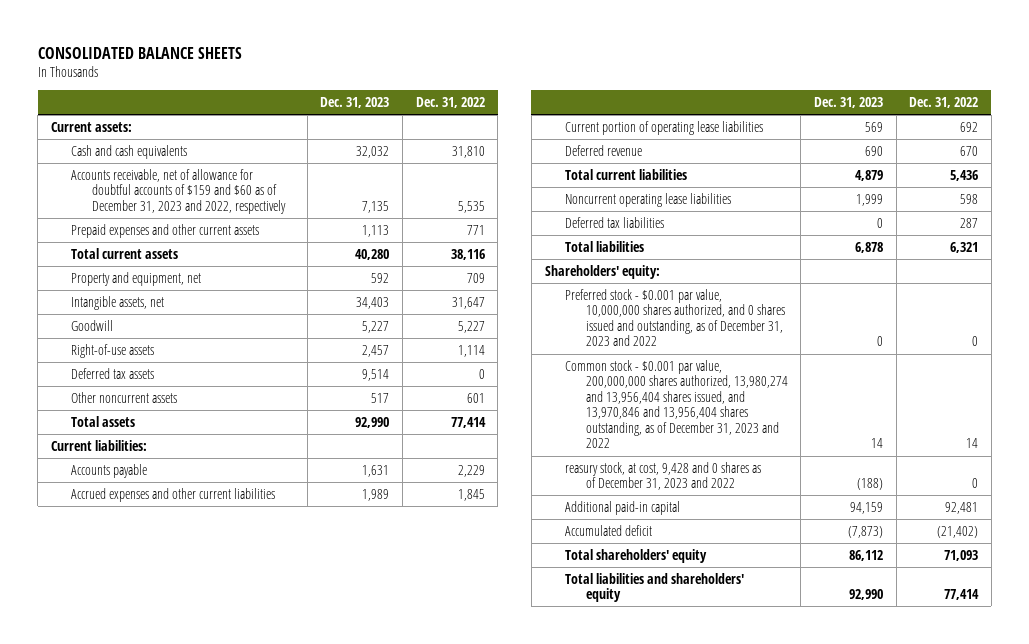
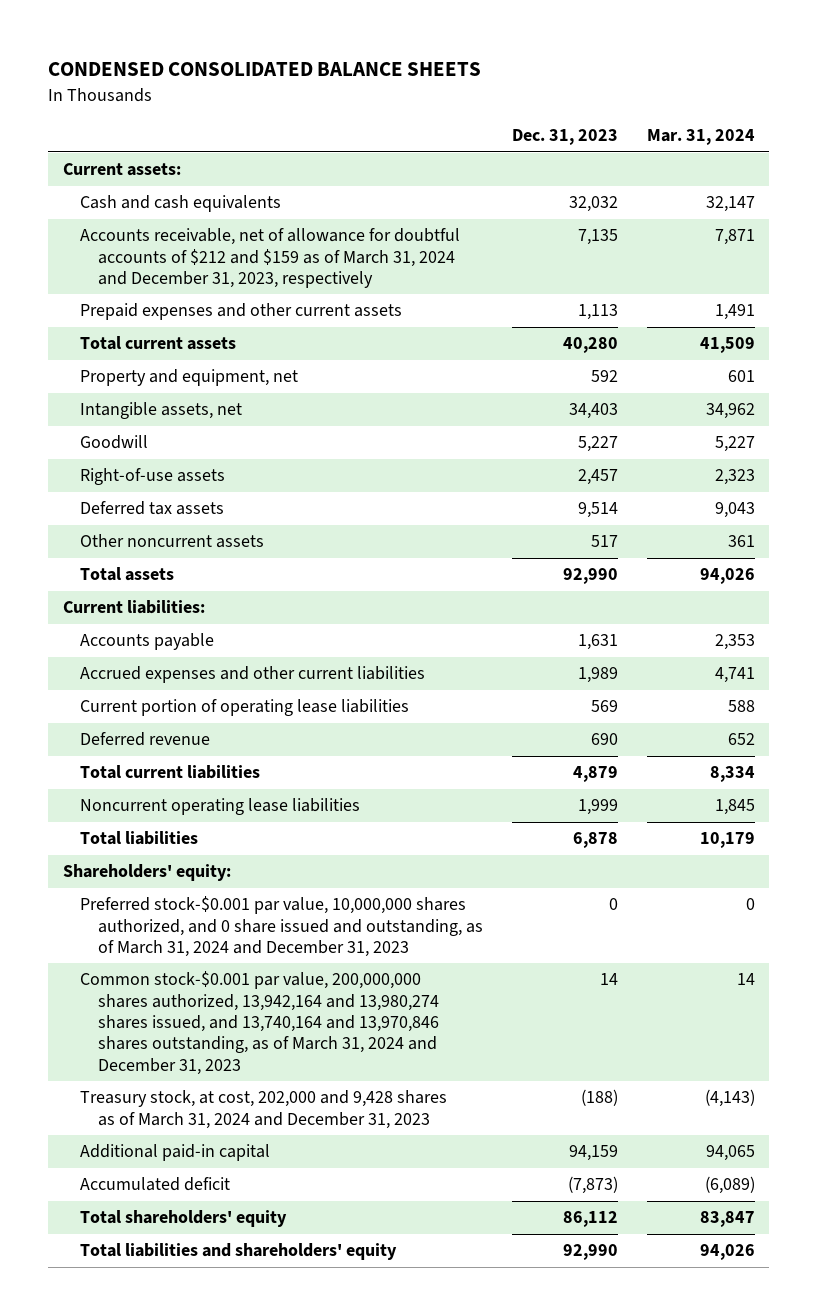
[37,46,242,59] CONSOLIDATED BALANCE SHEETS -> [48,62,482,77] CONDENSED CONSOLIDATED BALANCE SHEETS
[415,97,485,109] Dec. 31, 2022 -> none
none -> [646,129,755,146] Mar. 31, 2024
[71,168,286,214] Accounts receivable, net of allowance for doubtful accounts of $159 and $60 as of December 31, 2023 and 2022, respectively -> [80,228,461,288] Accounts receivable, net of allowance for doubtful accounts of $212 and $159 as of March 31, 2024 and December 31, 2023, respectively
[565,216,665,228] Deferred tax liabilities -> none
[565,288,785,347] Preferred stock - $0.001 par value, 10,000,000 shares authorized, and 0 shares issued and outstanding, as of December 31, 2023 and 2022 -> [80,896,484,957] Preferred stock-$0.001 par value, 10,000,000 shares authorized, and 0 share issued and outstanding, as of March 31, 2024 and December 31, 2023
[565,359,788,449] Common stock - $0.001 par value, 200,000,000 shares authorized, 13,980,274 and 13,956,404 shares issued, and 13,970,846 and 13,956,404 shares outstanding, as of December 31, 2023 and 2022 -> [80,971,440,1075] Common stock-$0.001 par value, 200,000,000 shares authorized, 13,942,164 and 13,980,274 shares issued, and 13,740,164 and 13,970,846 shares outstanding, as of March 31, 2024 and December 31, 2023
[565,461,762,491] reasury stock, at cost, 9,428 and 0 shares as of December 31, 2023 and 2022 -> [80,1090,448,1129] Treasury stock, at cost, 202,000 and 9,428 shares as of March 31, 2024 and December 31, 2023

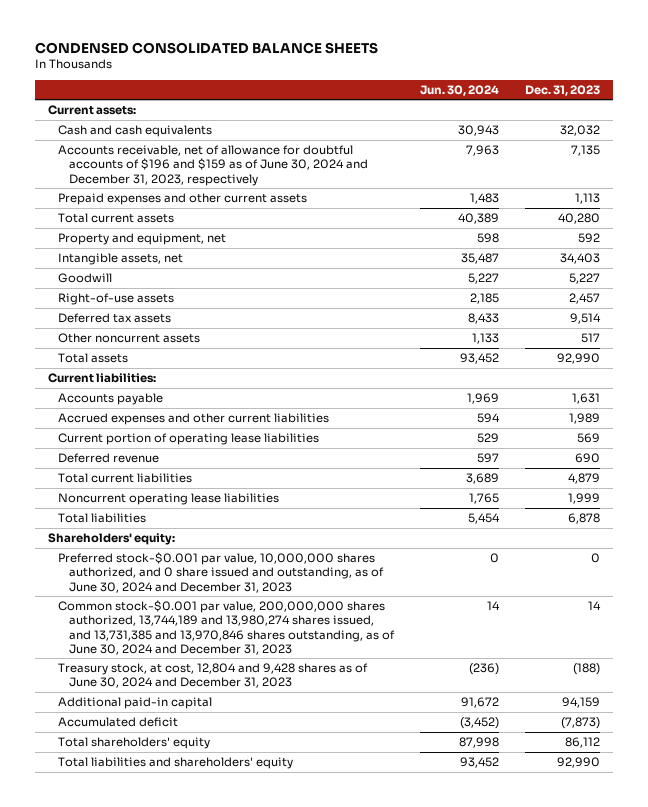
[646,129,755,146] Mar. 31, 2024 -> none
none -> [420,84,500,96] Jun. 30, 2024
[80,228,461,288] Accounts receivable, net of allowance for doubtful accounts of $212 and $159 as of March 31, 2024 and December 31, 2023, respectively -> [58,145,368,186] Accounts receivable, net of allowance for doubtful accounts of $196 and $159 as of June 30, 2024 and December 31, 2023, respectively
[80,896,484,957] Preferred stock-$0.001 par value, 10,000,000 shares authorized, and 0 share issued and outstanding, as of March 31, 2024 and December 31, 2023 -> [58,552,384,593] Preferred stock-$0.001 par value, 10,000,000 shares authorized, and 0 share issued and outstanding, as of June 30, 2024 and December 31, 2023
[80,971,440,1075] Common stock-$0.001 par value, 200,000,000 shares authorized, 13,942,164 and 13,980,274 shares issued, and 13,740,164 and 13,970,846 shares outstanding, as of March 31, 2024 and December 31, 2023 -> [58,600,395,655] Common stock-$0.001 par value, 200,000,000 shares authorized, 13,744,189 and 13,980,274 shares issued, and 13,731,385 and 13,970,846 shares outstanding, as of June 30, 2024 and December 31, 2023
[80,1090,448,1129] Treasury stock, at cost, 202,000 and 9,428 shares as of March 31, 2024 and December 31, 2023 -> [58,663,369,689] Treasury stock, at cost, 12,804 and 9,428 shares as of June 30, 2024 and December 31, 2023

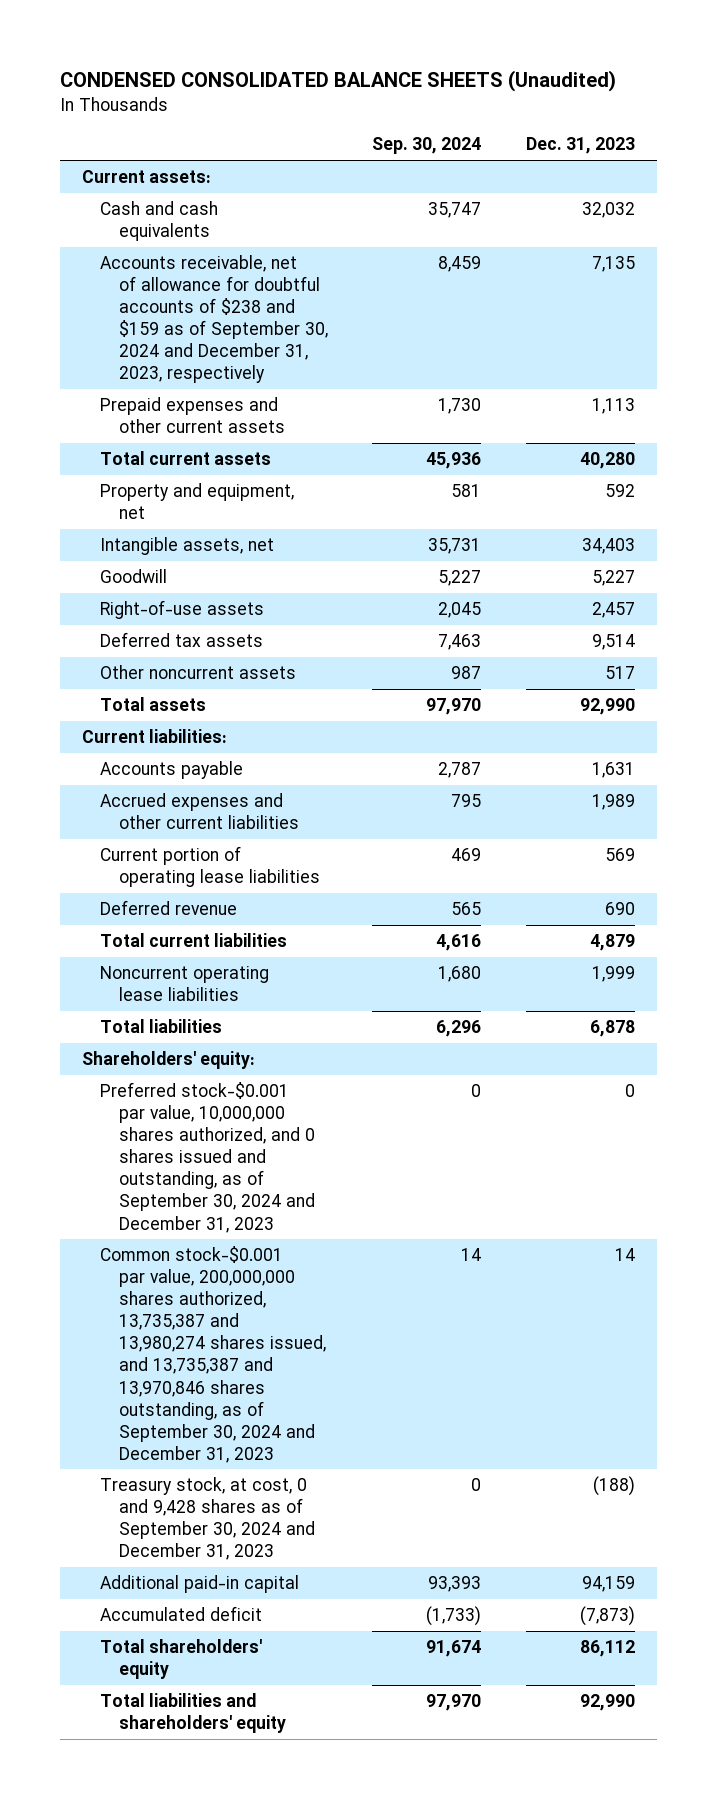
[34,41,378,54] CONDENSED CONSOLIDATED BALANCE SHEETS -> [59,69,616,92] CONDENSED CONSOLIDATED BALANCE SHEETS (Unaudited)
[420,84,500,96] Jun. 30, 2024 -> none
none -> [372,137,482,155] Sep. 30, 2024
[58,145,368,186] Accounts receivable, net of allowance for doubtful accounts of $196 and $159 as of June 30, 2024 and December 31, 2023, respectively -> [100,255,328,384] Accounts receivable, net of allowance for doubtful accounts of $238 and $159 as of September 30, 2024 and December 31, 2023, respectively
[58,552,384,593] Preferred stock-$0.001 par value, 10,000,000 shares authorized, and 0 share issued and outstanding, as of June 30, 2024 and December 31, 2023 -> [100,1082,315,1233] Preferred stock-$0.001 par value, 10,000,000 shares authorized, and 0 shares issued and outstanding, as of September 30, 2024 and December 31, 2023
[58,600,395,655] Common stock-$0.001 par value, 200,000,000 shares authorized, 13,744,189 and 13,980,274 shares issued, and 13,731,385 and 13,970,846 shares outstanding, as of June 30, 2024 and December 31, 2023 -> [100,1246,326,1463] Common stock-$0.001 par value, 200,000,000 shares authorized, 13,735,387 and 13,980,274 shares issued, and 13,735,387 and 13,970,846 shares outstanding, as of September 30, 2024 and December 31, 2023
[58,663,369,689] Treasury stock, at cost, 12,804 and 9,428 shares as of June 30, 2024 and December 31, 2023 -> [100,1477,315,1561] Treasury stock, at cost, 0 and 9,428 shares as of September 30, 2024 and December 31, 2023

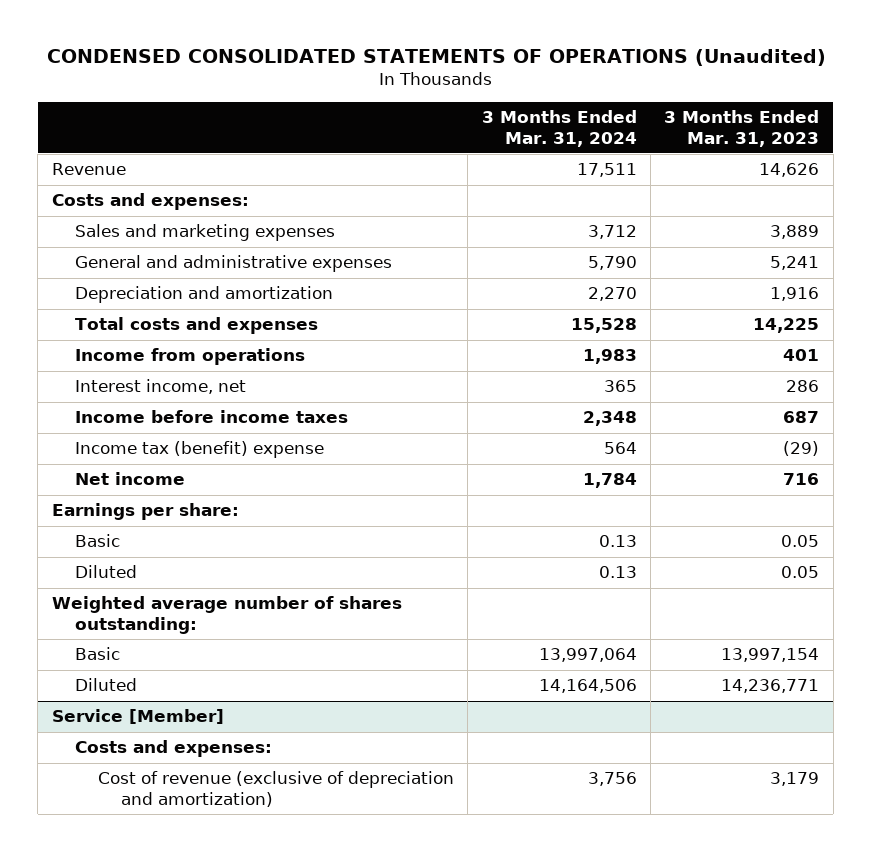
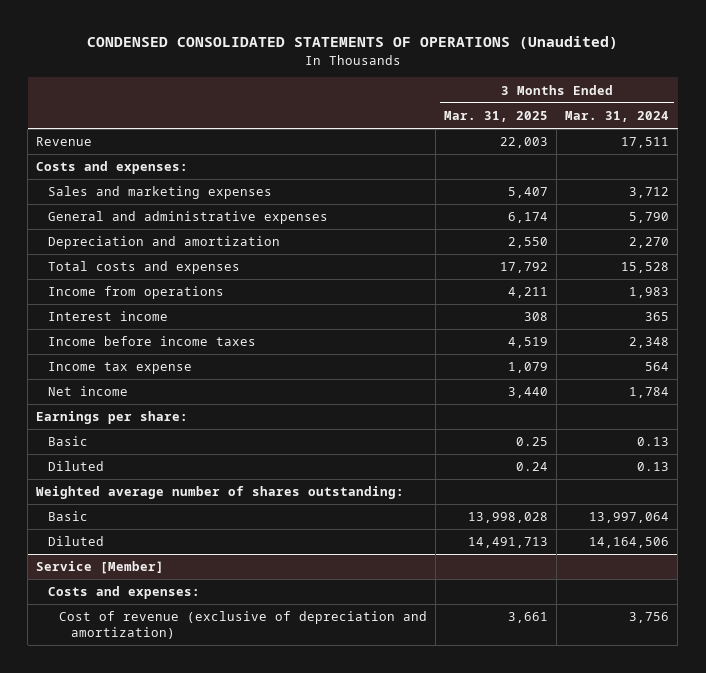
[664,109,820,147] 3 Months Ended Mar. 31, 2023 -> none
none -> [444,111,549,123] Mar. 31, 2025
[74,379,246,395] Interest income, net -> [47,311,168,322] Interest income
[74,441,324,459] Income tax (benefit) expense -> [47,362,192,375] Income tax expense

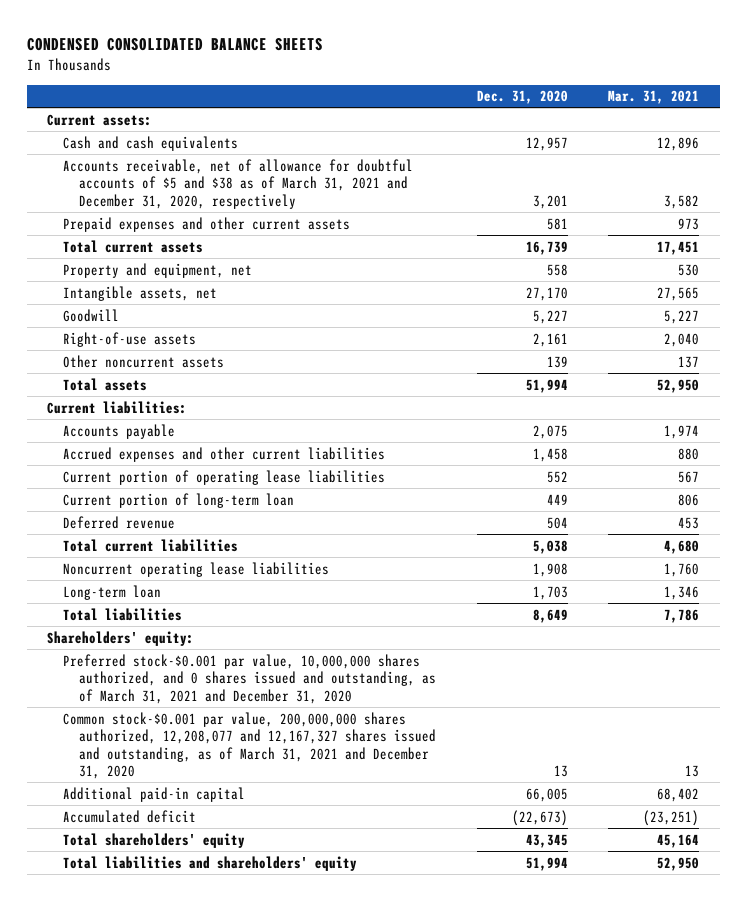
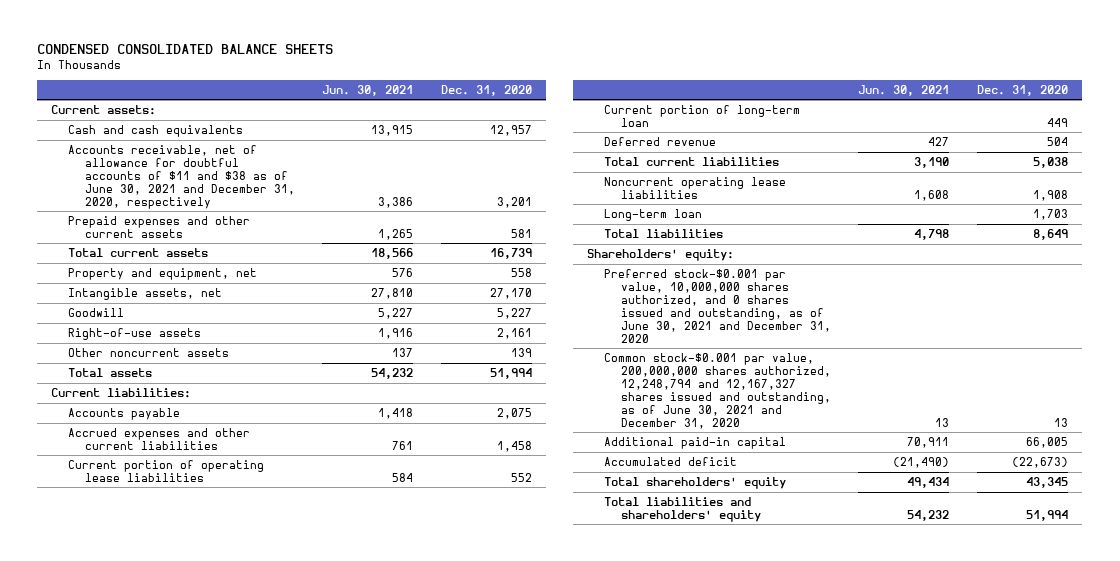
[608,90,700,105] Mar. 31, 2021 -> none
none -> [322,84,414,96] Jun. 30, 2021
[63,158,414,209] Accounts receivable, net of allowance for doubtful accounts of $5 and $38 as of March 31, 2021 and December 31, 2020, respectively -> [67,144,295,209] Accounts receivable, net of allowance for doubtful accounts of $11 and $38 as of June 30, 2021 and December 31, 2020, respectively
[63,653,437,704] Preferred stock-$0.001 par value, 10,000,000 shares authorized, and 0 shares issued and outstanding, as of March 31, 2021 and December 31, 2020 -> [603,268,831,343] Preferred stock-$0.001 par value, 10,000,000 shares authorized, and 0 shares issued and outstanding, as of June 30, 2021 and December 31, 2020
[63,711,437,780] Common stock-$0.001 par value, 200,000,000 shares authorized, 12,208,077 and 12,167,327 shares issued and outstanding, as of March 31, 2021 and December 31, 2020 -> [603,352,831,429] Common stock-$0.001 par value, 200,000,000 shares authorized, 12,248,794 and 12,167,327 shares issued and outstanding, as of June 30, 2021 and December 31, 2020

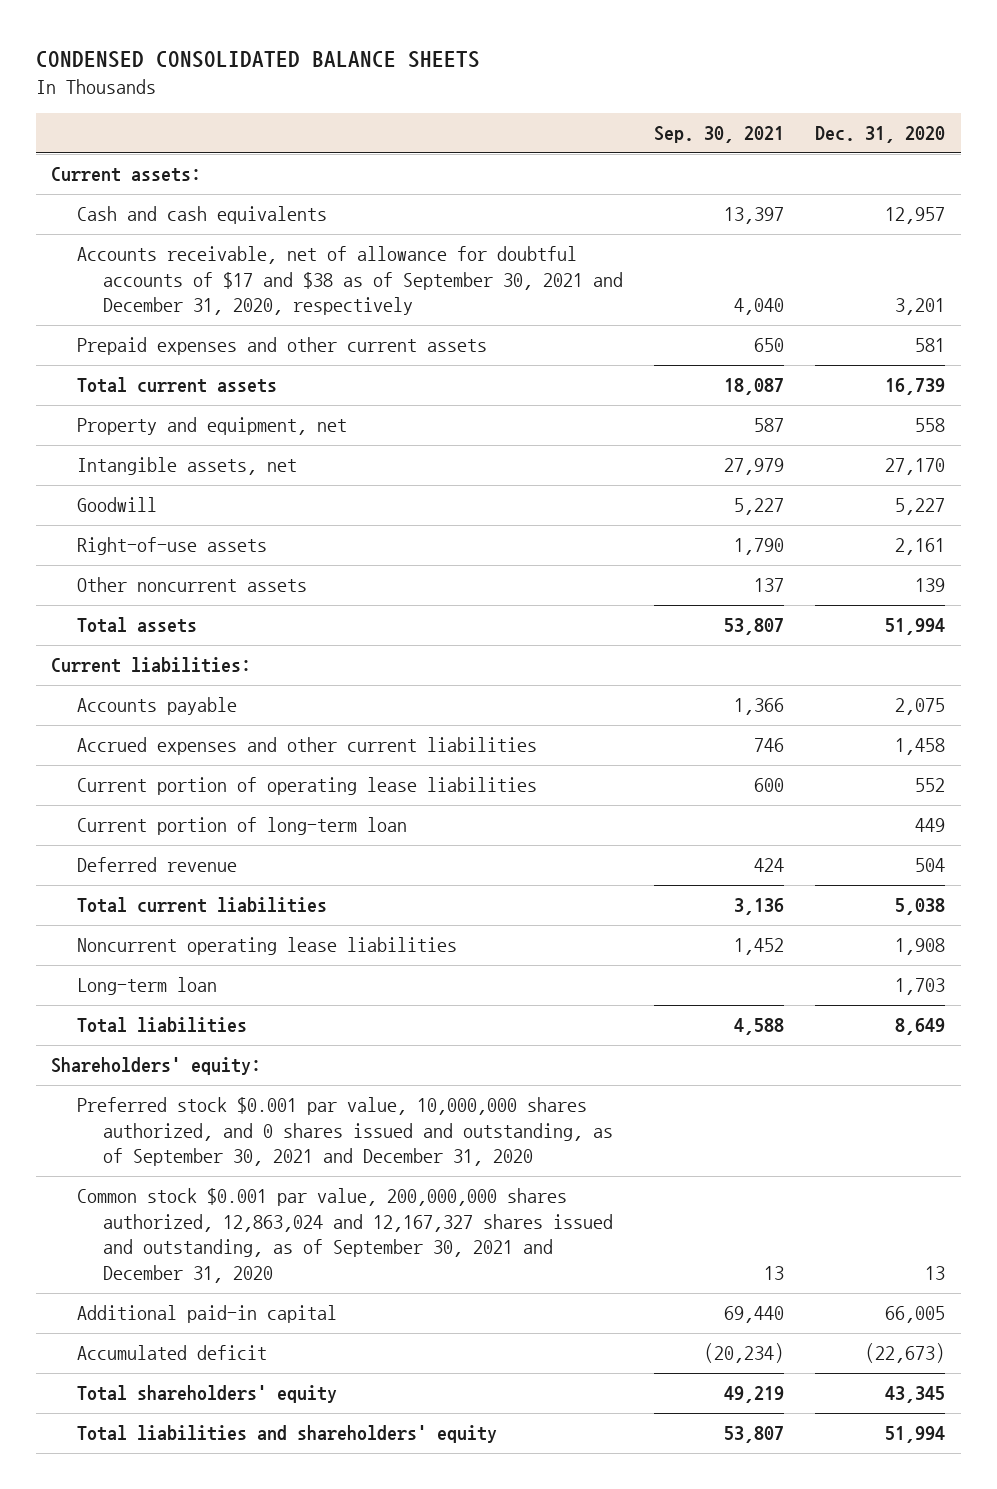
[322,84,414,96] Jun. 30, 2021 -> none
none -> [654,126,785,144] Sep. 30, 2021
[67,144,295,209] Accounts receivable, net of allowance for doubtful accounts of $11 and $38 as of June 30, 2021 and December 31, 2020, respectively -> [77,246,623,316] Accounts receivable, net of allowance for doubtful accounts of $17 and $38 as of September 30, 2021 and December 31, 2020, respectively
[603,268,831,343] Preferred stock-$0.001 par value, 10,000,000 shares authorized, and 0 shares issued and outstanding, as of June 30, 2021 and December 31, 2020 -> [77,1097,613,1167] Preferred stock $0.001 par value, 10,000,000 shares authorized, and 0 shares issued and outstanding, as of September 30, 2021 and December 31, 2020
[603,352,831,429] Common stock-$0.001 par value, 200,000,000 shares authorized, 12,248,794 and 12,167,327 shares issued and outstanding, as of June 30, 2021 and December 31, 2020 -> [77,1188,613,1283] Common stock $0.001 par value, 200,000,000 shares authorized, 12,863,024 and 12,167,327 shares issued and outstanding, as of September 30, 2021 and December 31, 2020

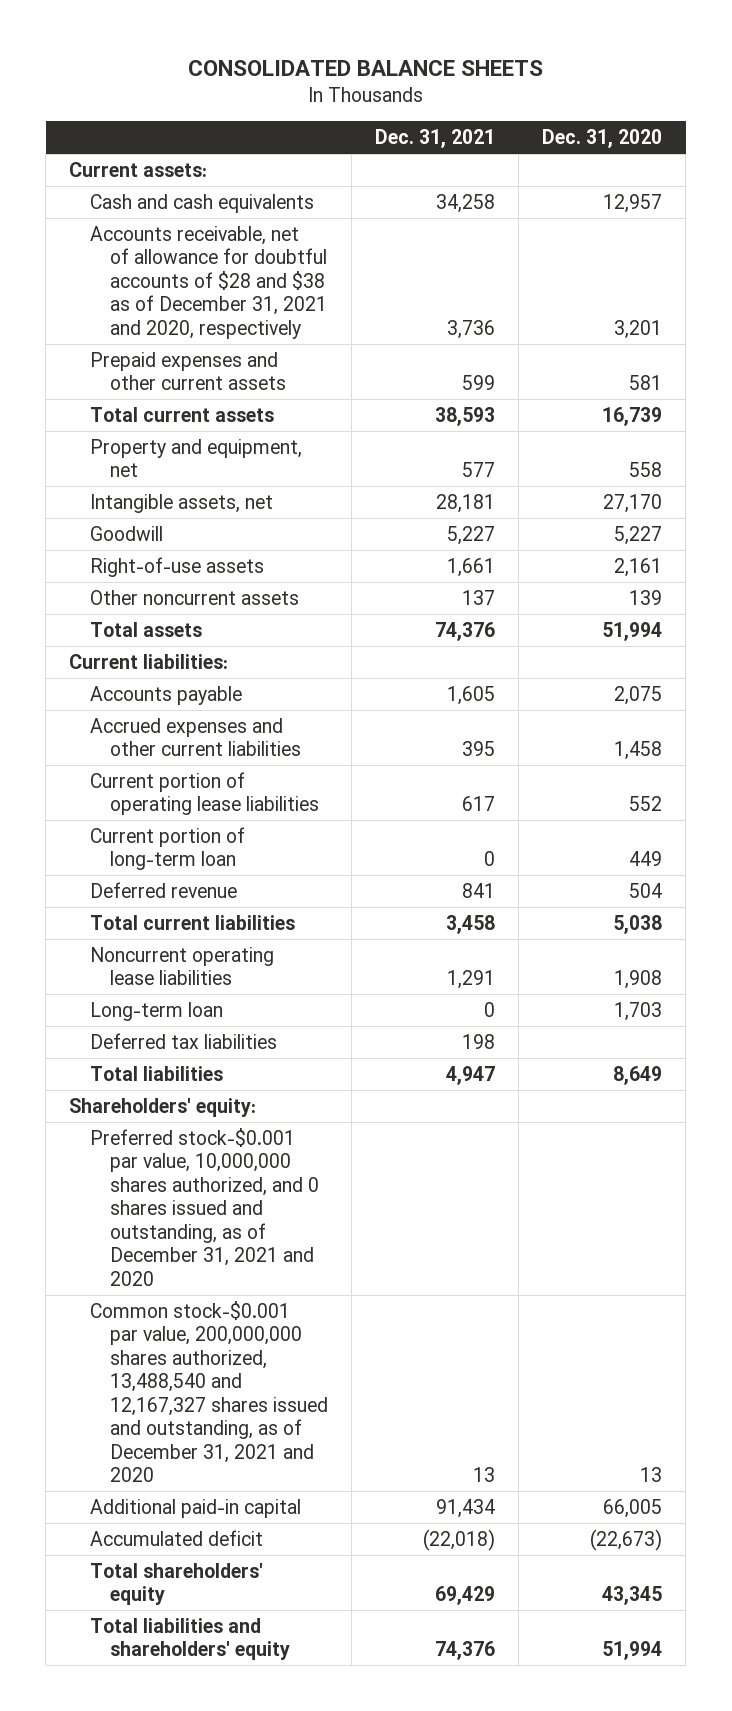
[35,51,480,69] CONDENSED CONSOLIDATED BALANCE SHEETS -> [187,59,543,76] CONSOLIDATED BALANCE SHEETS
[654,126,785,144] Sep. 30, 2021 -> none
none -> [375,129,496,149] Dec. 31, 2021
[77,246,623,316] Accounts receivable, net of allowance for doubtful accounts of $17 and $38 as of September 30, 2021 and December 31, 2020, respectively -> [89,225,327,339] Accounts receivable, net of allowance for doubtful accounts of $28 and $38 as of December 31, 2021 and 2020, respectively
none -> [89,1032,277,1049] Deferred tax liabilities
[77,1097,613,1167] Preferred stock $0.001 par value, 10,000,000 shares authorized, and 0 shares issued and outstanding, as of September 30, 2021 and December 31, 2020 -> [89,1127,319,1286] Preferred stock-$0.001 par value, 10,000,000 shares authorized, and 0 shares issued and outstanding, as of December 31, 2021 and 2020
[77,1188,613,1283] Common stock $0.001 par value, 200,000,000 shares authorized, 12,863,024 and 12,167,327 shares issued and outstanding, as of September 30, 2021 and December 31, 2020 -> [89,1300,328,1482] Common stock-$0.001 par value, 200,000,000 shares authorized, 13,488,540 and 12,167,327 shares issued and outstanding, as of December 31, 2021 and 2020

